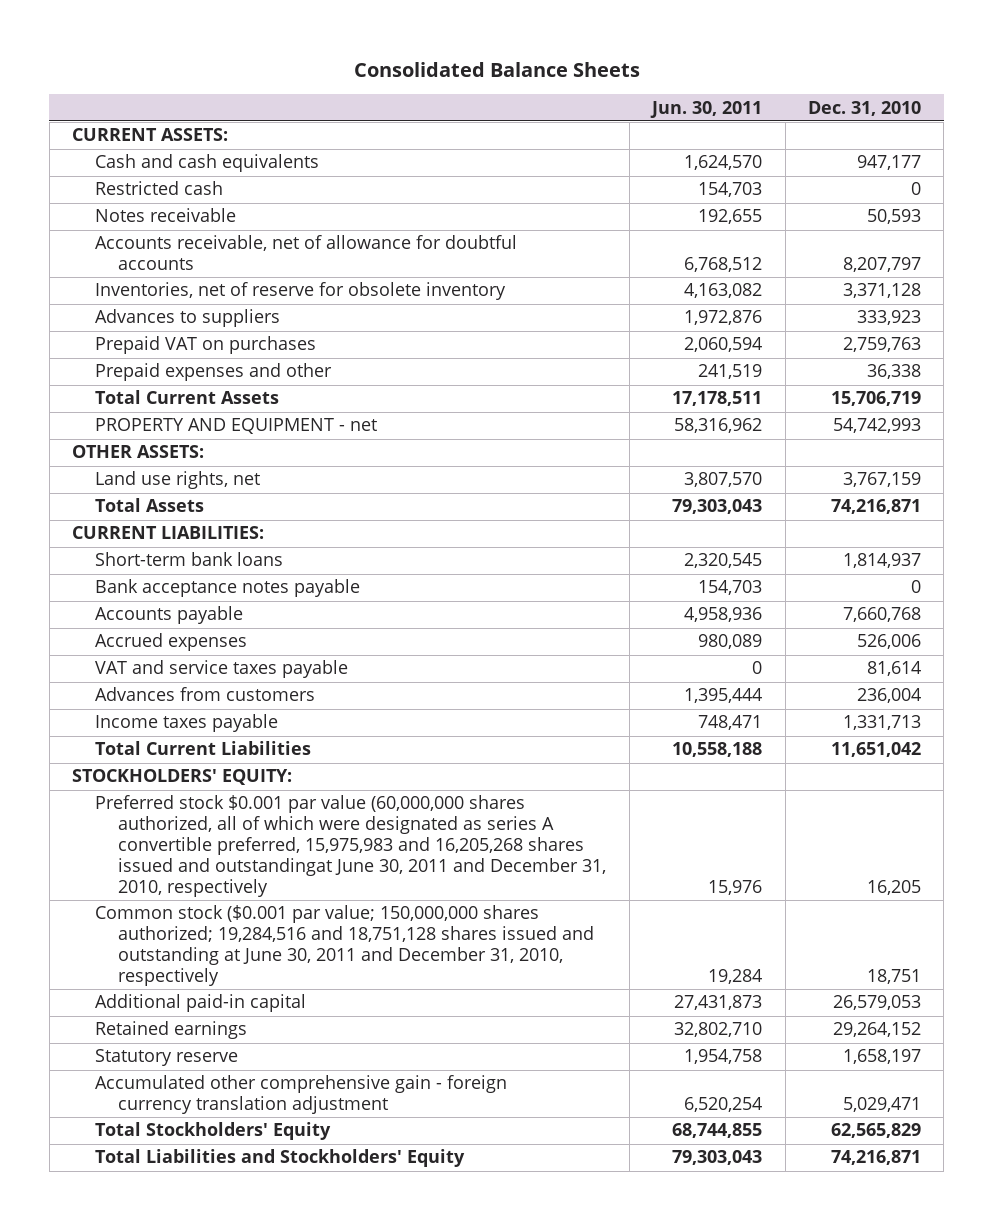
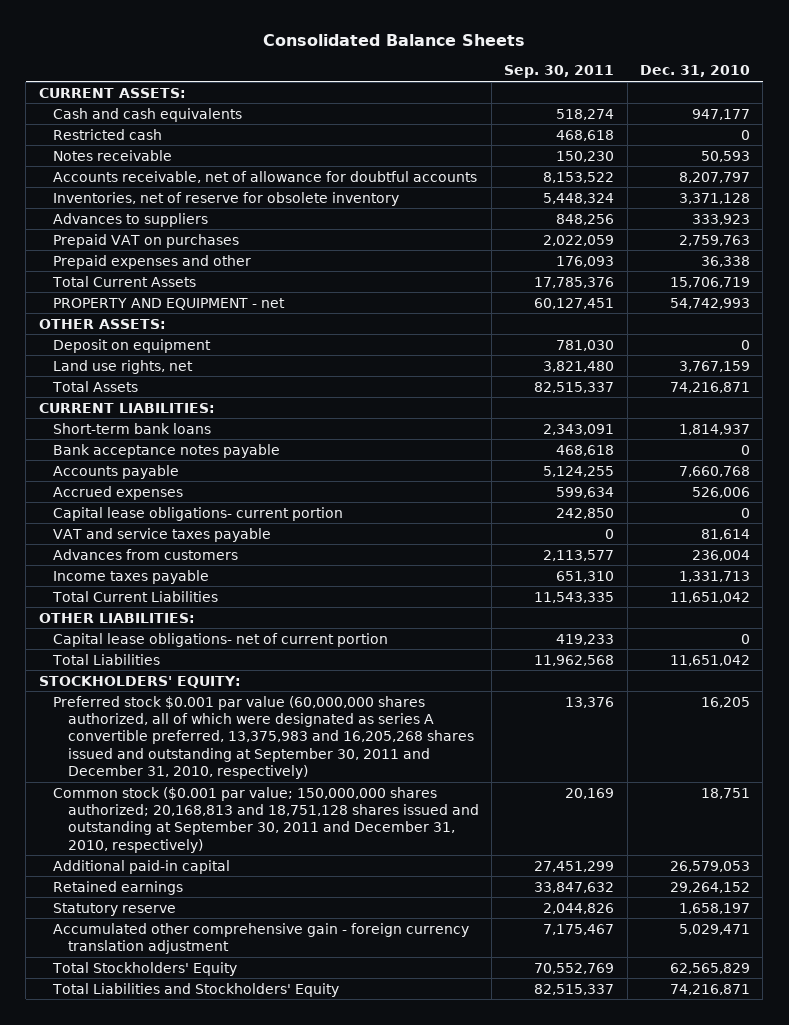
[650,100,763,118] Jun. 30, 2011 -> none
none -> [504,65,615,79] Sep. 30, 2011
none -> [53,338,212,353] Deposit on equipment
none -> [53,506,344,521] Capital lease obligations- current portion
none -> [38,612,195,623] OTHER LIABILITIES:
none -> [53,632,389,647] Capital lease obligations- net of current portion
none -> [52,653,161,665] Total Liabilities
[95,795,607,897] Preferred stock $0.001 par value (60,000,000 shares authorized, all of which were designated as series A convertible preferred, 15,975,983 and 16,205,268 shares issued and outstandingat June 30, 2011 and December 31, 2010, respectively -> [53,695,474,779] Preferred stock $0.001 par value (60,000,000 shares authorized, all of which were designated as series A convertible preferred, 13,375,983 and 16,205,268 shares issued and outstanding at September 30, 2011 and December 31, 2010, respectively)
[95,905,595,987] Common stock ($0.001 par value; 150,000,000 shares authorized; 19,284,516 and 18,751,128 shares issued and outstanding at June 30, 2011 and December 31, 2010, respectively -> [53,786,479,853] Common stock ($0.001 par value; 150,000,000 shares authorized; 20,168,813 and 18,751,128 shares issued and outstanding at September 30, 2011 and December 31, 2010, respectively)

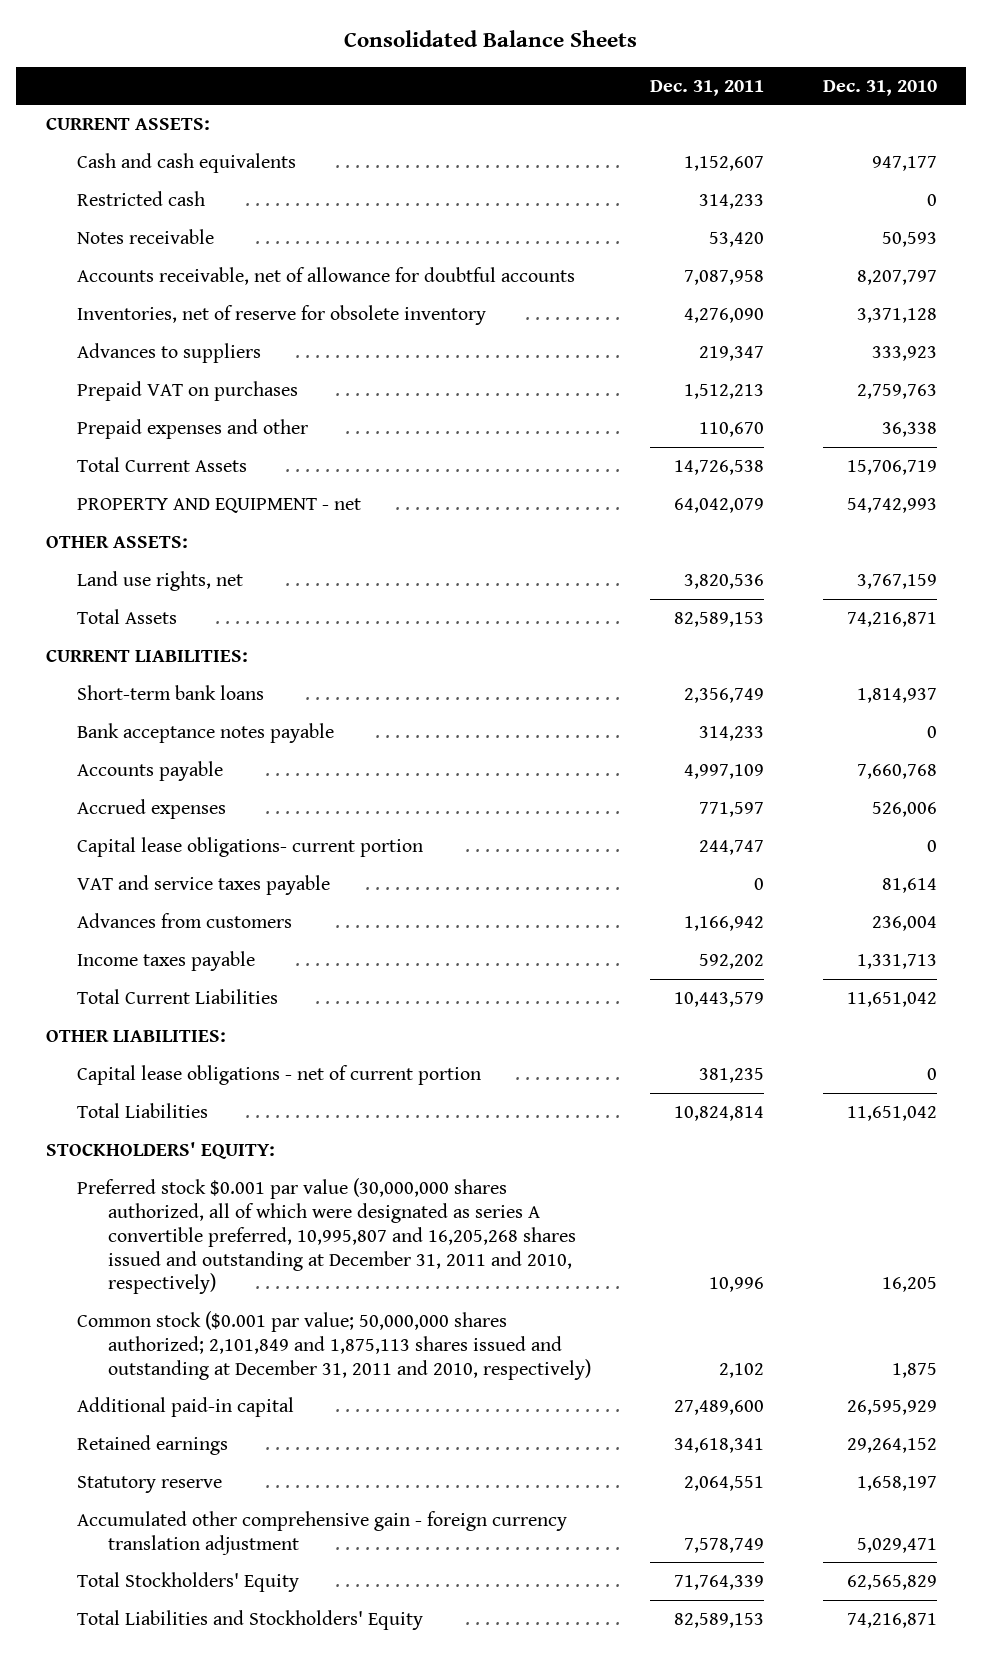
[504,65,615,79] Sep. 30, 2011 -> none
none -> [649,79,764,96] Dec. 31, 2011
[53,338,212,353] Deposit on equipment -> none
[53,632,389,647] Capital lease obligations- net of current portion -> [76,1064,481,1085] Capital lease obligations - net of current portion
[53,695,474,779] Preferred stock $0.001 par value (60,000,000 shares authorized, all of which were designated as series A convertible preferred, 13,375,983 and 16,205,268 shares issued and outstanding at September 30, 2011 and December 31, 2010, respectively) -> [76,1177,576,1295] Preferred stock $0.001 par value (30,000,000 shares authorized, all of which were designated as series A convertible preferred, 10,995,807 and 16,205,268 shares issued and outstanding at December 31, 2011 and 2010, respectively)
[53,786,479,853] Common stock ($0.001 par value; 150,000,000 shares authorized; 20,168,813 and 18,751,128 shares issued and outstanding at September 30, 2011 and December 31, 2010, respectively) -> [76,1310,591,1380] Common stock ($0.001 par value; 50,000,000 shares authorized; 2,101,849 and 1,875,113 shares issued and outstanding at December 31, 2011 and 2010, respectively)
[701,787,751,799] 18,751 -> [891,1362,937,1378] 1,875
[670,860,751,872] 26,579,053 -> [846,1399,937,1415] 26,595,929

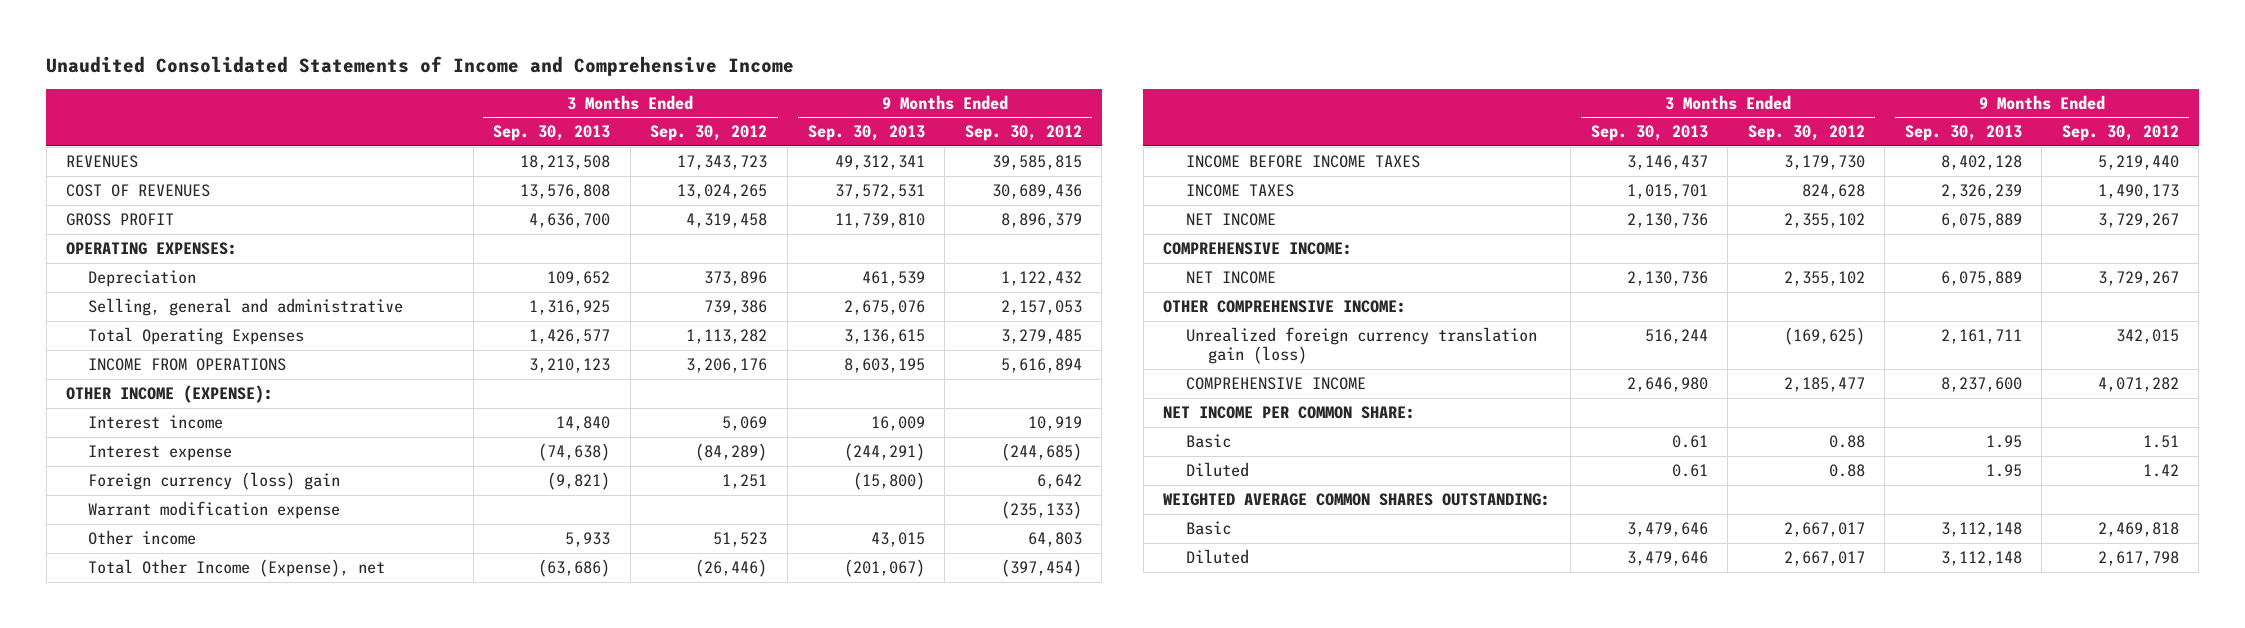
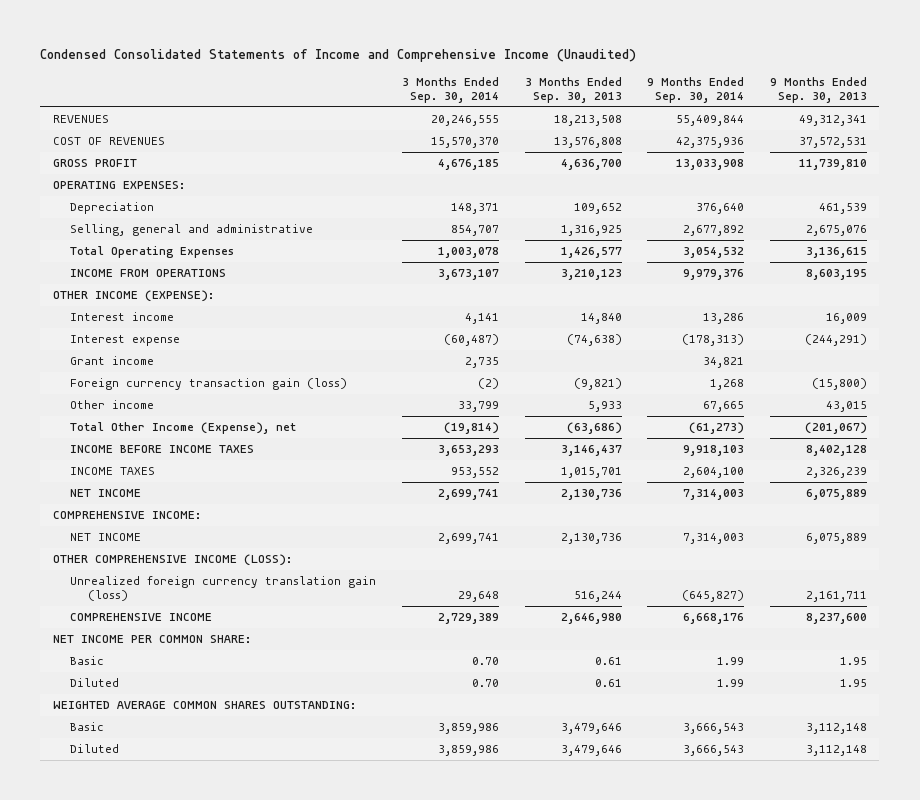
[46,55,795,76] Unaudited Consolidated Statements of Income and Comprehensive Income -> [40,48,637,62] Condensed Consolidated Statements of Income and Comprehensive Income (Unaudited)
[650,125,768,142] Sep. 30, 2012 -> none
[964,125,1082,142] Sep. 30, 2012 -> none
none -> [402,76,500,103] 3 Months Ended Sep. 30, 2014
none -> [647,76,745,103] 9 Months Ended Sep. 30, 2014
[88,501,341,520] Warrant modification expense -> none
none -> [70,356,155,366] Grant income
[88,472,341,491] Foreign currency (loss) gain -> [70,378,348,391] Foreign currency transaction gain (loss)
[1163,300,1407,314] OTHER COMPREHENSIVE INCOME: -> [52,554,292,567] OTHER COMPREHENSIVE INCOME (LOSS):

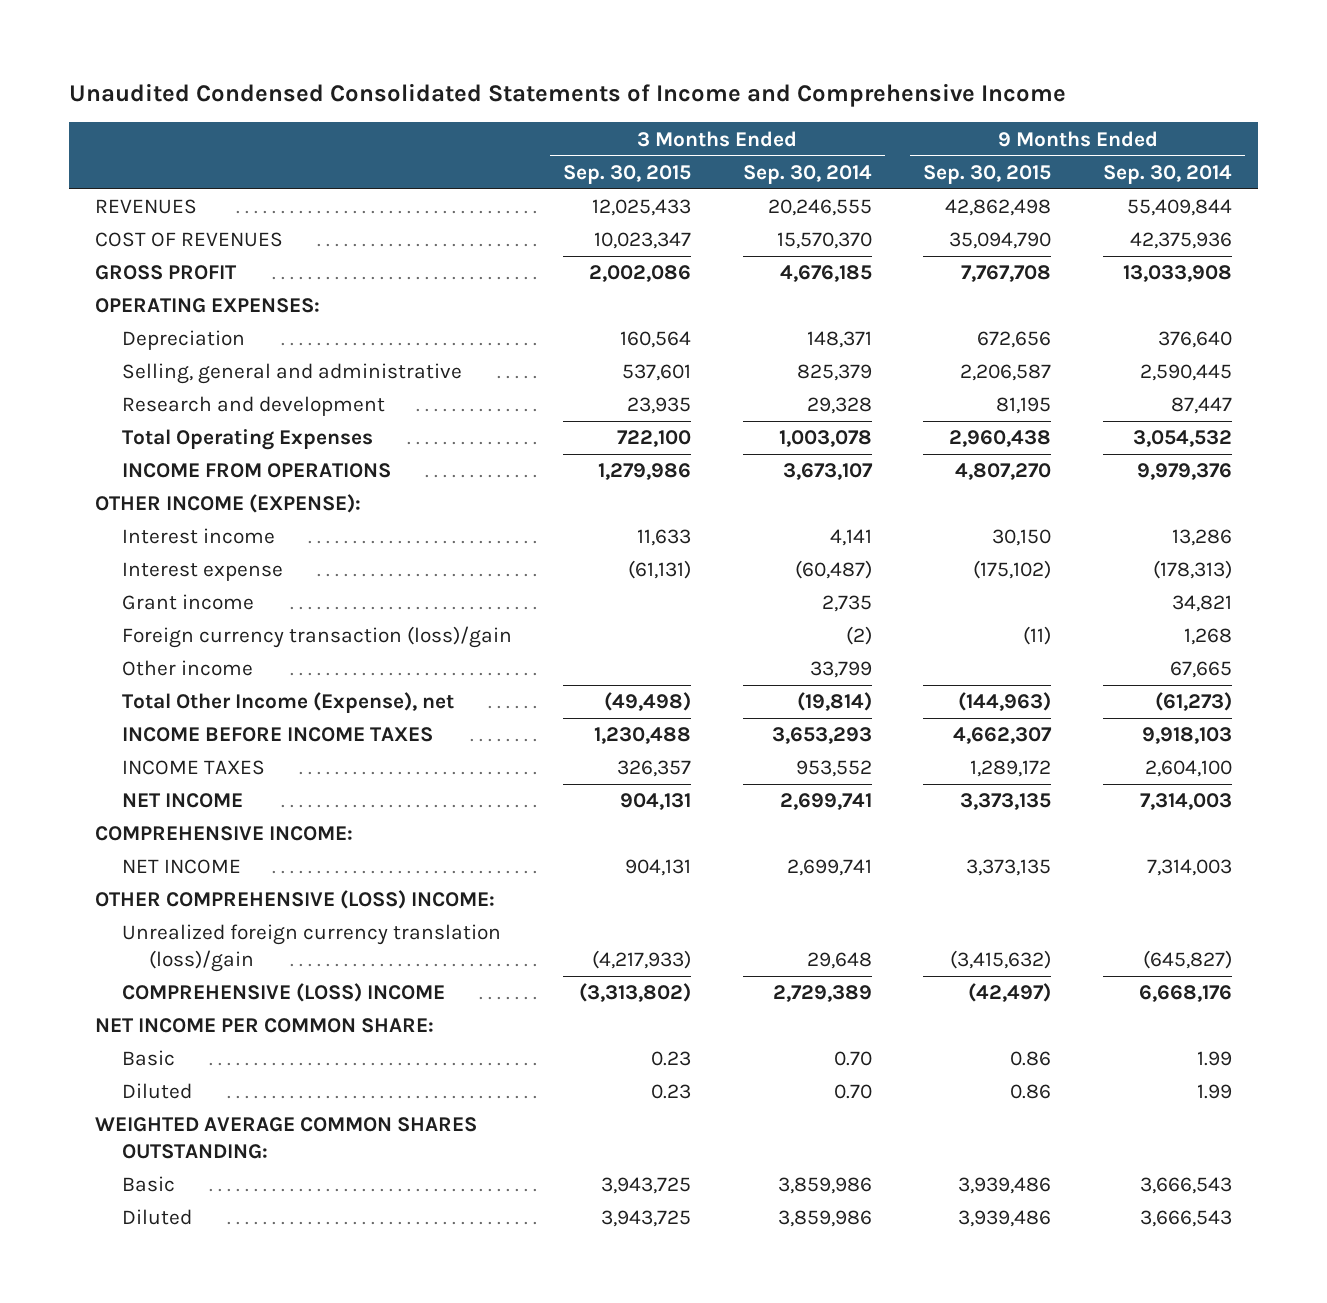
[40,48,637,62] Condensed Consolidated Statements of Income and Comprehensive Income (Unaudited) -> [68,83,1066,108] Unaudited Condensed Consolidated Statements of Income and Comprehensive Income
[524,76,622,103] 3 Months Ended Sep. 30, 2013 -> none
[769,76,867,103] 9 Months Ended Sep. 30, 2013 -> none
none -> [563,164,692,184] Sep. 30, 2015
none -> [923,164,1052,184] Sep. 30, 2015
[451,225,500,237] 854,707 -> [796,364,872,382] 825,379
[683,225,745,237] 2,677,892 -> [1139,364,1232,382] 2,590,445
none -> [121,396,385,417] Research and development
[70,378,348,391] Foreign currency transaction gain (loss) -> [121,626,512,649] Foreign currency transaction (loss)/gain
[52,554,292,567] OTHER COMPREHENSIVE INCOME (LOSS): -> [94,890,495,910] OTHER COMPREHENSIVE (LOSS) INCOME:
[70,576,377,602] Unrealized foreign currency translation gain (loss) -> [121,924,501,972] Unrealized foreign currency translation (loss)/gain
[70,613,213,622] COMPREHENSIVE INCOME -> [121,983,445,1003] COMPREHENSIVE (LOSS) INCOME

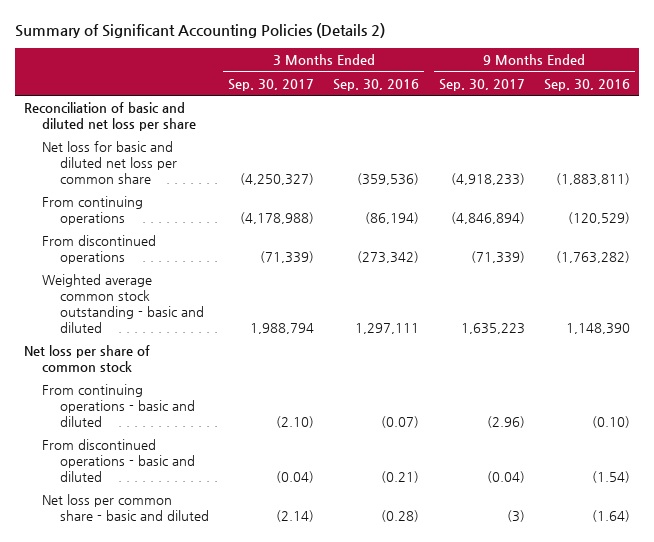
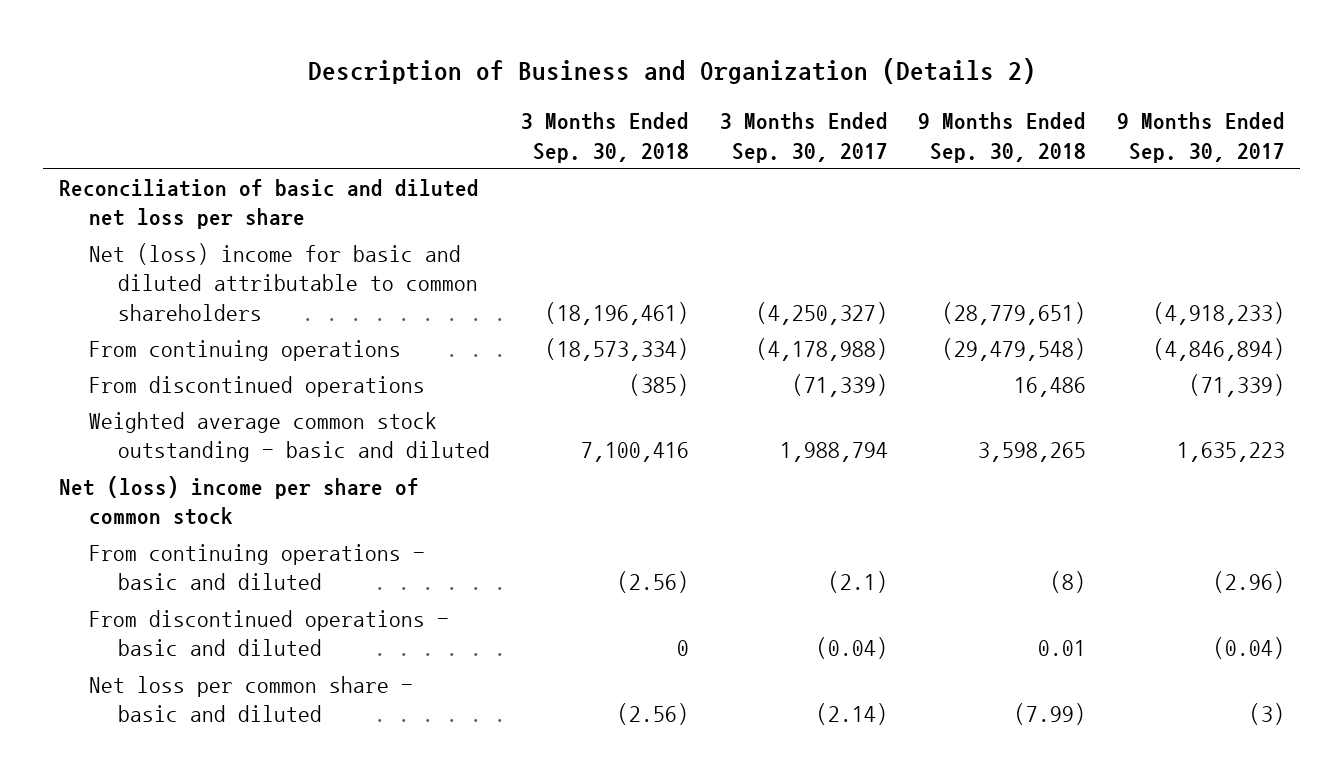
[14,22,385,38] Summary of Significant Accounting Policies (Details 2) -> [307,58,1036,85] Description of Business and Organization (Details 2)
[333,78,420,91] Sep. 30, 2016 -> none
[543,78,630,91] Sep. 30, 2016 -> none
none -> [521,112,690,163] 3 Months Ended Sep. 30, 2018
none -> [918,112,1087,163] 9 Months Ended Sep. 30, 2018
[42,141,177,185] Net loss for basic and diluted net loss per common share -> [88,242,479,321] Net (loss) income for basic and diluted attributable to common shareholders
[24,345,151,373] Net loss per share of common stock -> [58,475,419,526] Net (loss) income per share of common stock
[276,416,315,429] (2.10) -> [827,571,888,594] (2.1)

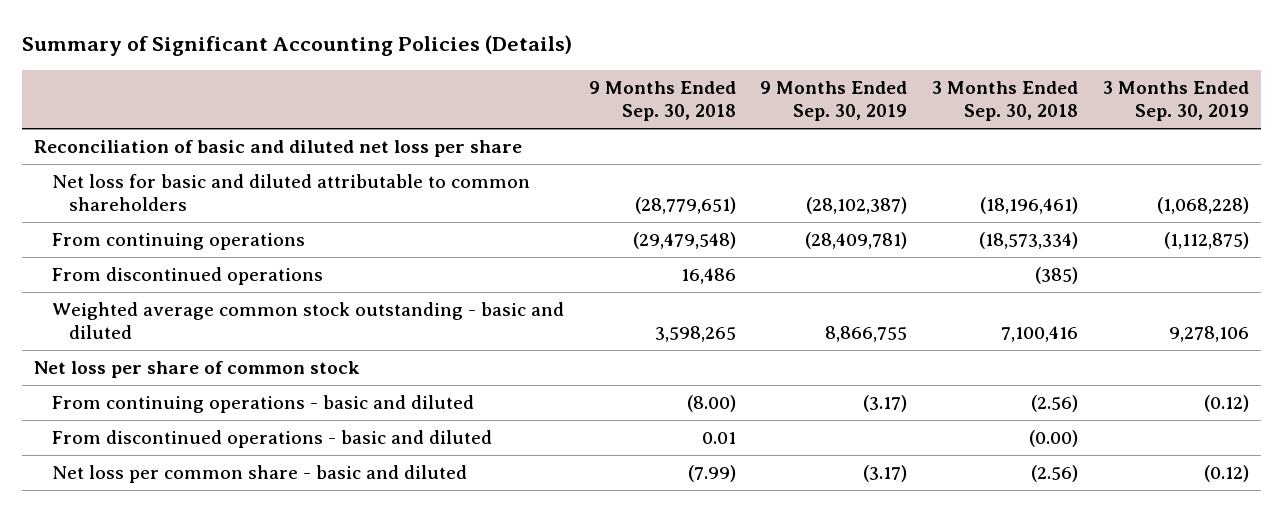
[307,58,1036,85] Description of Business and Organization (Details 2) -> [22,35,573,57] Summary of Significant Accounting Policies (Details)
[719,112,888,163] 3 Months Ended Sep. 30, 2017 -> none
[1116,112,1285,163] 9 Months Ended Sep. 30, 2017 -> none
none -> [760,81,908,122] 9 Months Ended Sep. 30, 2019
none -> [1102,81,1249,122] 3 Months Ended Sep. 30, 2019
[88,242,479,321] Net (loss) income for basic and diluted attributable to common shareholders -> [51,174,530,212] Net loss for basic and diluted attributable to common shareholders
[58,475,419,526] Net (loss) income per share of common stock -> [34,361,361,379] Net loss per share of common stock
[1050,571,1087,594] (8) -> [686,395,736,413] (8.00)
[677,640,690,657] 0 -> [1029,430,1079,448] (0.00)

